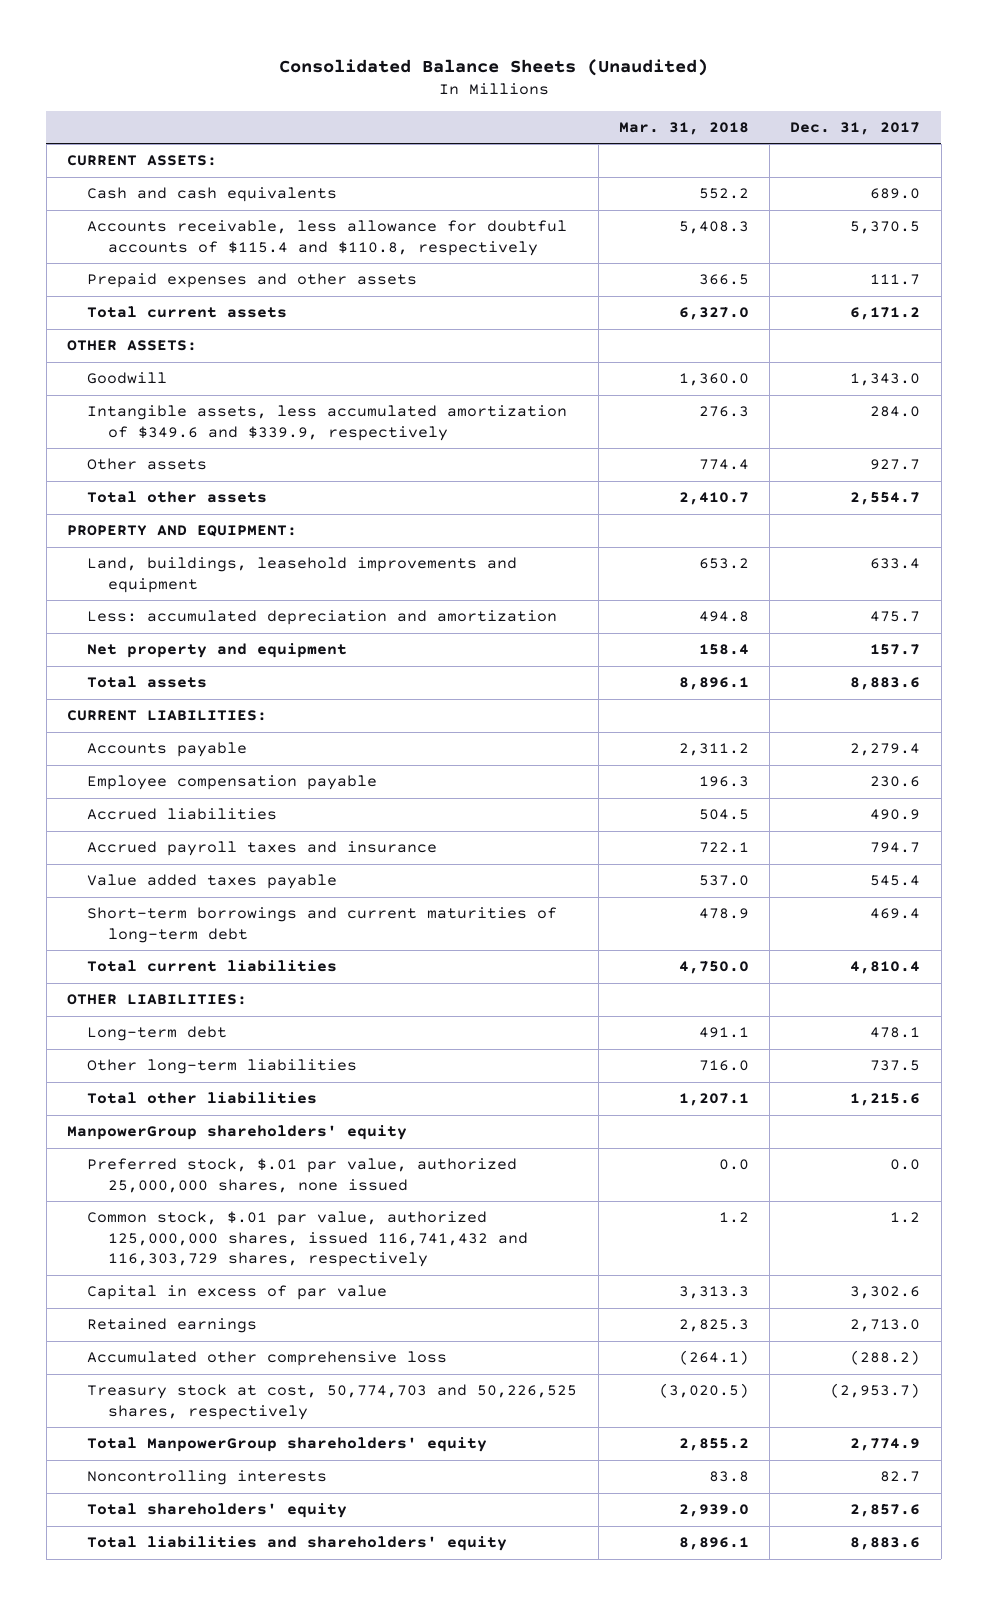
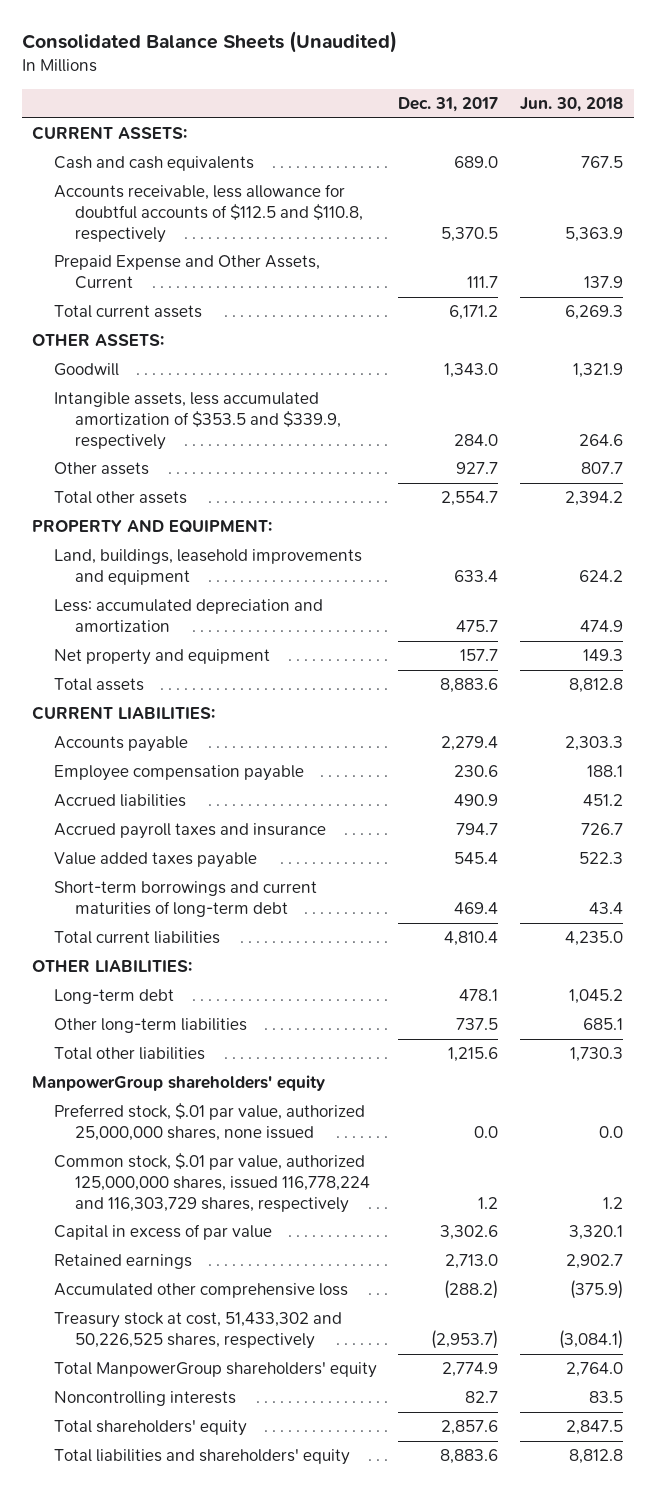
[618,121,749,135] Mar. 31, 2018 -> none
none -> [520,96,624,112] Jun. 30, 2018
[87,220,568,256] Accounts receivable, less allowance for doubtful accounts of $115.4 and $110.8, respectively -> [53,184,363,243] Accounts receivable, less allowance for doubtful accounts of $112.5 and $110.8, respectively
[87,273,418,289] Prepaid expenses and other assets -> [53,255,320,290] Prepaid Expense and Other Assets, Current
[87,405,568,441] Intangible assets, less accumulated amortization of $349.6 and $339.9, respectively -> [53,392,341,450] Intangible assets, less accumulated amortization of $353.5 and $339.9, respectively
[87,1211,529,1268] Common stock, $.01 par value, authorized 125,000,000 shares, issued 116,741,432 and 116,303,729 shares, respectively -> [53,1153,370,1213] Common stock, $.01 par value, authorized 125,000,000 shares, issued 116,778,224 and 116,303,729 shares, respectively
[87,1384,578,1420] Treasury stock at cost, 50,774,703 and 50,226,525 shares, respectively -> [53,1312,342,1350] Treasury stock at cost, 51,433,302 and 50,226,525 shares, respectively

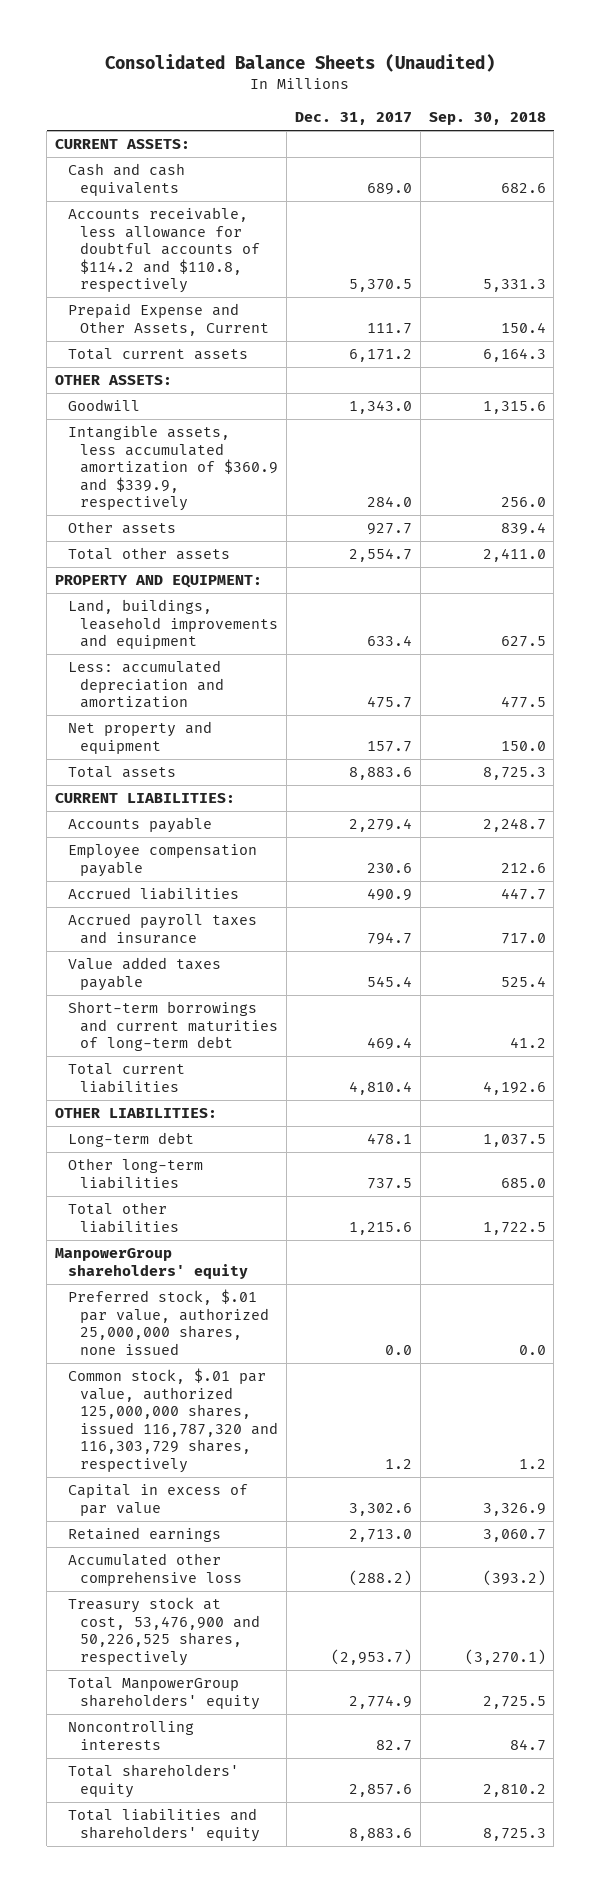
[520,96,624,112] Jun. 30, 2018 -> none
none -> [428,112,546,126] Sep. 30, 2018
[53,184,363,243] Accounts receivable, less allowance for doubtful accounts of $112.5 and $110.8, respectively -> [67,207,261,294] Accounts receivable, less allowance for doubtful accounts of $114.2 and $110.8, respectively
[53,392,341,450] Intangible assets, less accumulated amortization of $353.5 and $339.9, respectively -> [67,425,279,512] Intangible assets, less accumulated amortization of $360.9 and $339.9, respectively
[53,1153,370,1213] Common stock, $.01 par value, authorized 125,000,000 shares, issued 116,778,224 and 116,303,729 shares, respectively -> [67,1368,279,1473] Common stock, $.01 par value, authorized 125,000,000 shares, issued 116,787,320 and 116,303,729 shares, respectively
[53,1312,342,1350] Treasury stock at cost, 51,433,302 and 50,226,525 shares, respectively -> [67,1597,261,1666] Treasury stock at cost, 53,476,900 and 50,226,525 shares, respectively

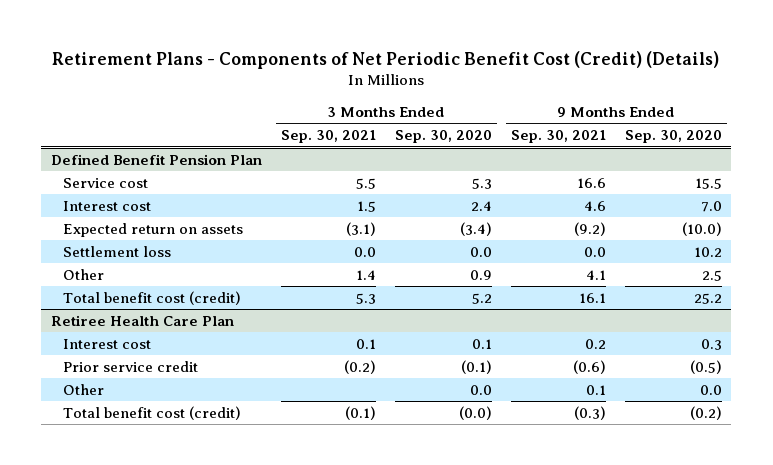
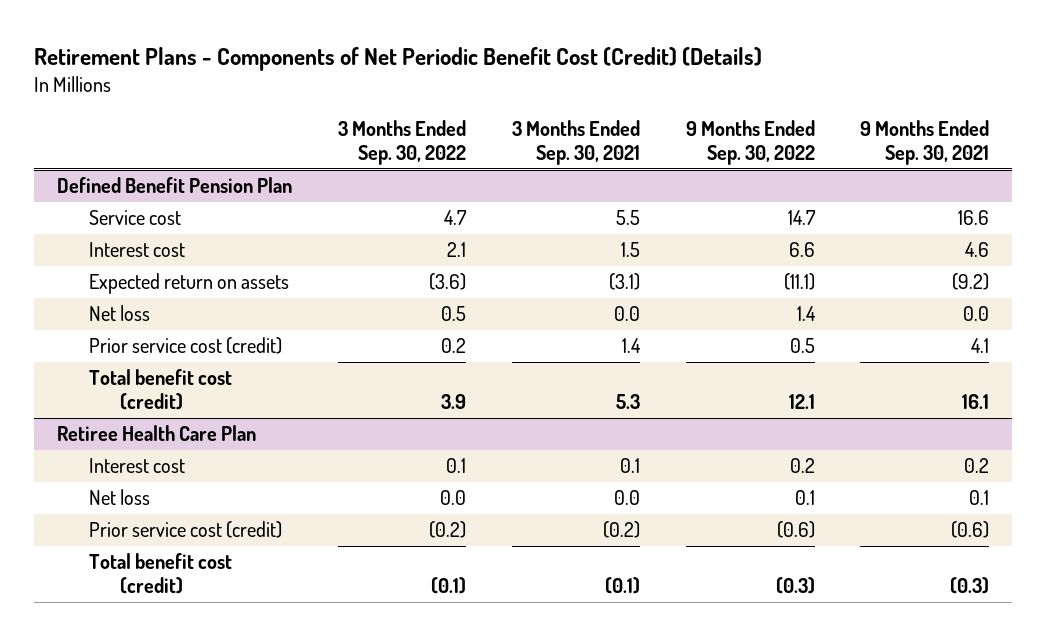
[394,130,492,144] Sep. 30, 2020 -> none
[624,130,722,144] Sep. 30, 2020 -> none
none -> [337,119,466,165] 3 Months Ended Sep. 30, 2022
none -> [685,119,815,165] 9 Months Ended Sep. 30, 2022
[62,245,171,257] Settlement loss -> none
none -> [88,305,150,322] Net loss
[62,268,104,280] Other -> [88,337,282,355] Prior service cost (credit)
[62,383,104,395] Other -> none
none -> [88,489,150,506] Net loss
[62,360,198,372] Prior service credit -> [88,521,282,539] Prior service cost (credit)

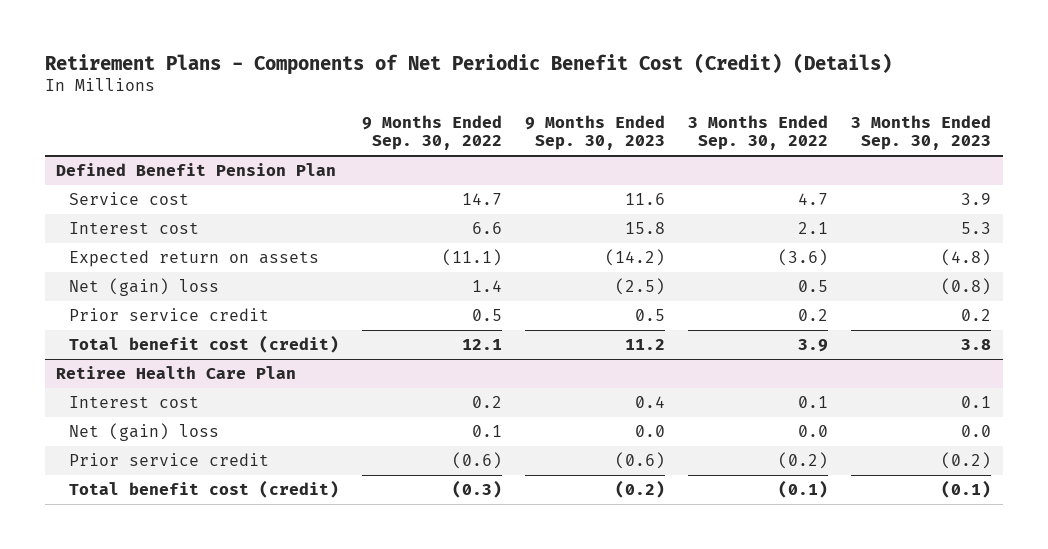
[511,119,640,165] 3 Months Ended Sep. 30, 2021 -> none
[860,119,990,165] 9 Months Ended Sep. 30, 2021 -> none
none -> [525,114,666,151] 9 Months Ended Sep. 30, 2023
none -> [851,114,992,151] 3 Months Ended Sep. 30, 2023
[88,305,150,322] Net loss -> [69,278,220,297] Net (gain) loss
[88,337,282,355] Prior service cost (credit) -> [69,308,270,322] Prior service credit
[88,489,150,506] Net loss -> [69,423,220,442] Net (gain) loss
[88,521,282,539] Prior service cost (credit) -> [69,453,270,467] Prior service credit

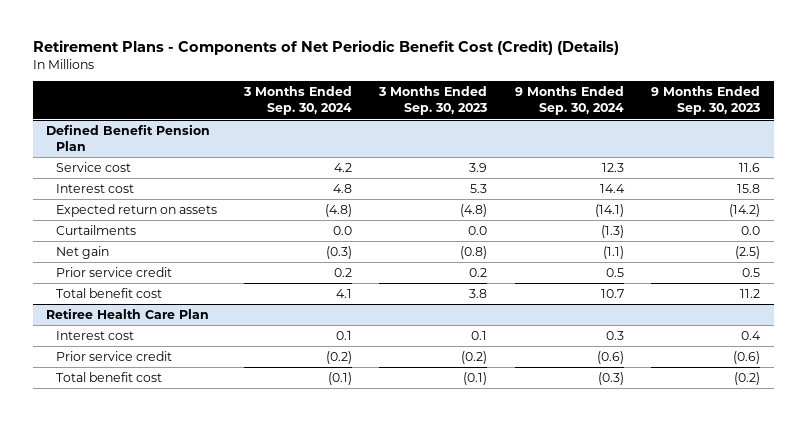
[362,114,503,151] 9 Months Ended Sep. 30, 2022 -> none
[688,114,829,151] 3 Months Ended Sep. 30, 2022 -> none
none -> [242,86,352,116] 3 Months Ended Sep. 30, 2024
none -> [514,86,624,116] 9 Months Ended Sep. 30, 2024
none -> [55,225,136,236] Curtailments
[69,278,220,297] Net (gain) loss -> [55,246,109,260] Net gain
[69,335,340,354] Total benefit cost (credit) -> [55,288,162,299] Total benefit cost
[69,423,220,442] Net (gain) loss -> none
[69,480,340,499] Total benefit cost (credit) -> [55,372,162,383] Total benefit cost

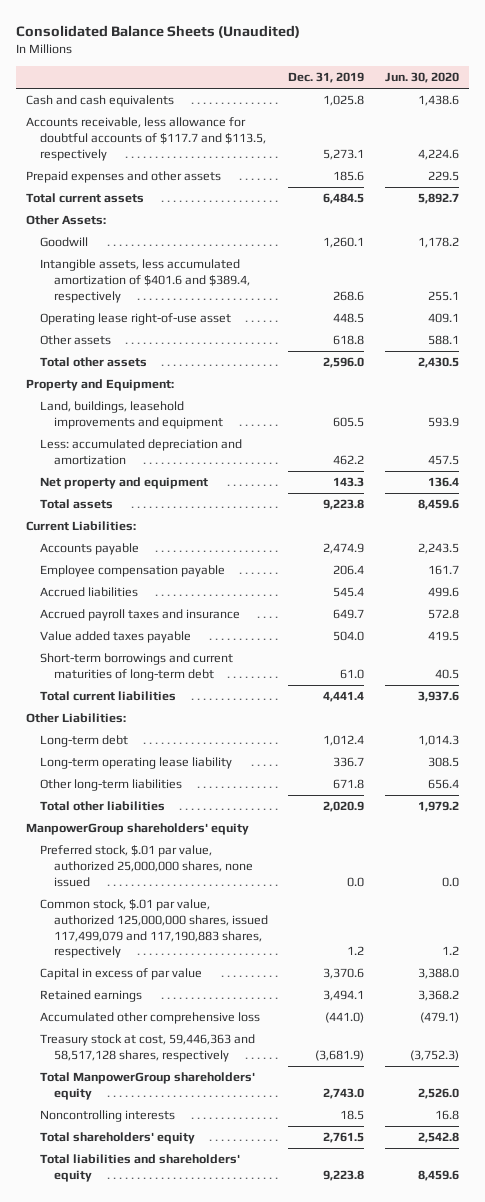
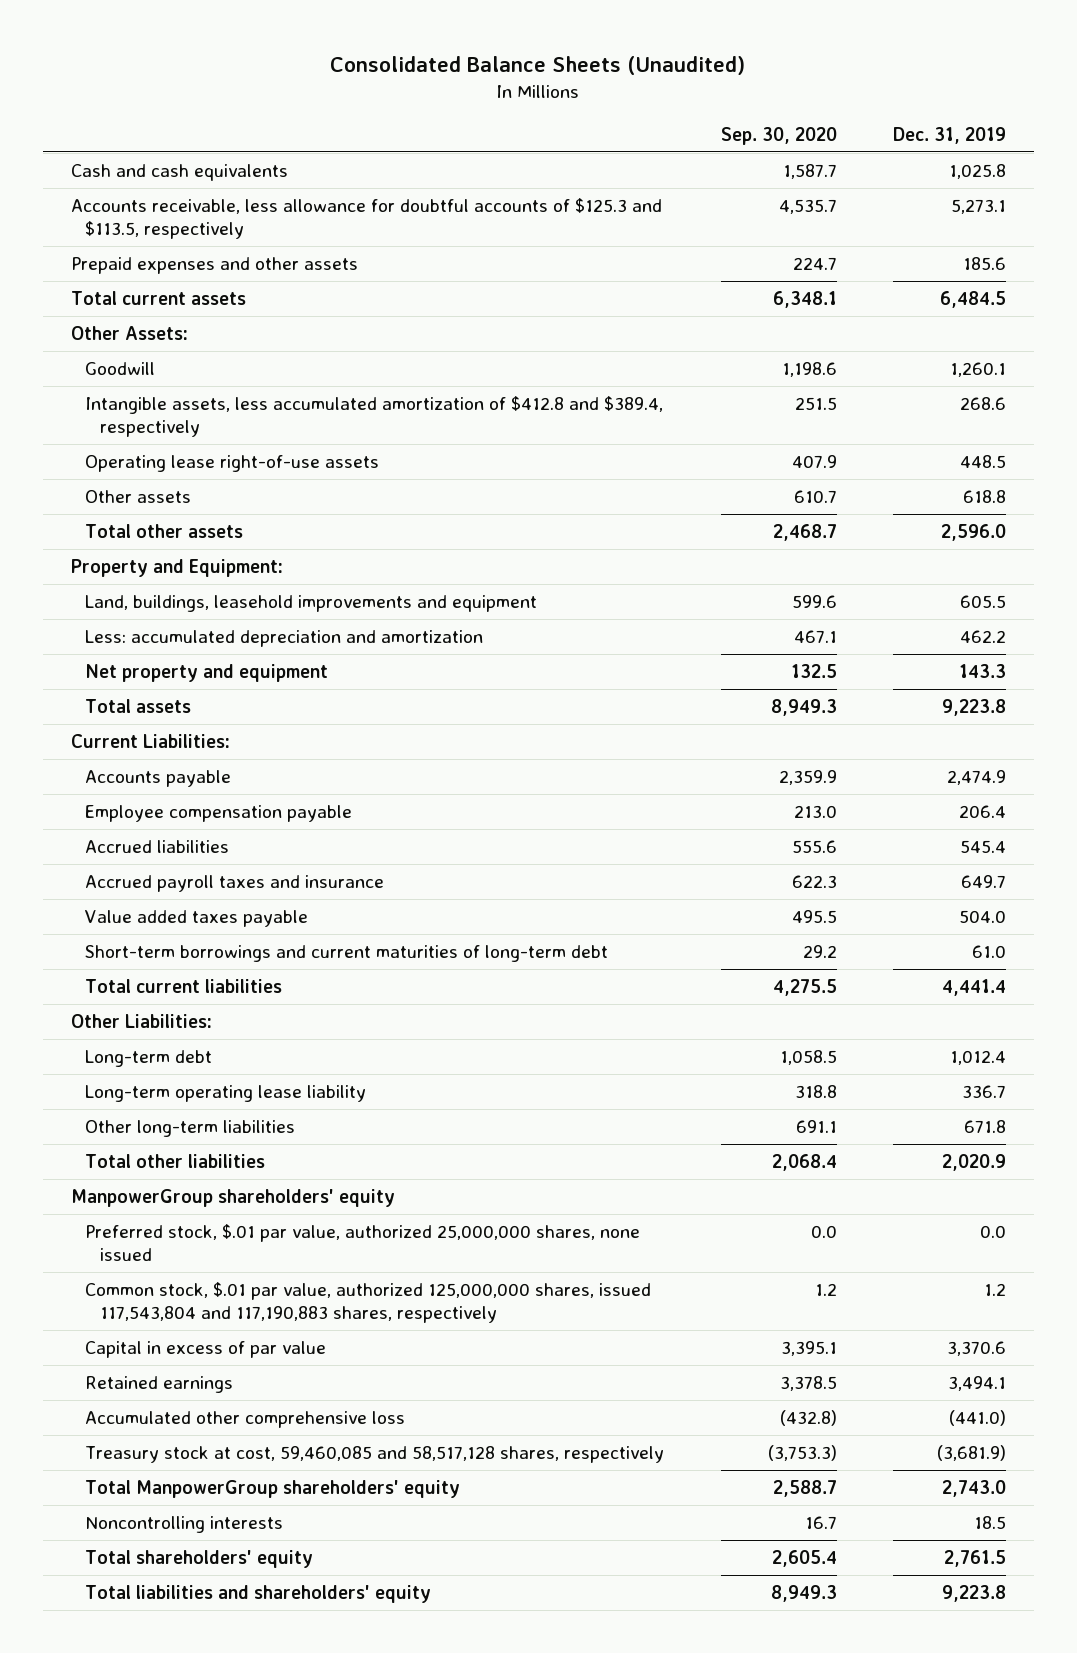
[384,71,459,83] Jun. 30, 2020 -> none
none -> [720,126,837,145] Sep. 30, 2020
[26,117,267,161] Accounts receivable, less allowance for doubtful accounts of $117.7 and $113.5, respectively -> [70,197,662,240] Accounts receivable, less allowance for doubtful accounts of $125.3 and $113.5, respectively
[40,259,250,303] Intangible assets, less accumulated amortization of $401.6 and $389.4, respectively -> [85,395,664,438] Intangible assets, less accumulated amortization of $412.8 and $389.4, respectively
[40,313,232,326] Operating lease right-of-use asset -> [85,454,380,472] Operating lease right-of-use assets
[40,899,268,959] Common stock, $.01 par value, authorized 125,000,000 shares, issued 117,499,079 and 117,190,883 shares, respectively -> [85,1281,652,1324] Common stock, $.01 par value, authorized 125,000,000 shares, issued 117,543,804 and 117,190,883 shares, respectively
[40,1034,256,1062] Treasury stock at cost, 59,446,363 and 58,517,128 shares, respectively -> [85,1445,665,1463] Treasury stock at cost, 59,460,085 and 58,517,128 shares, respectively

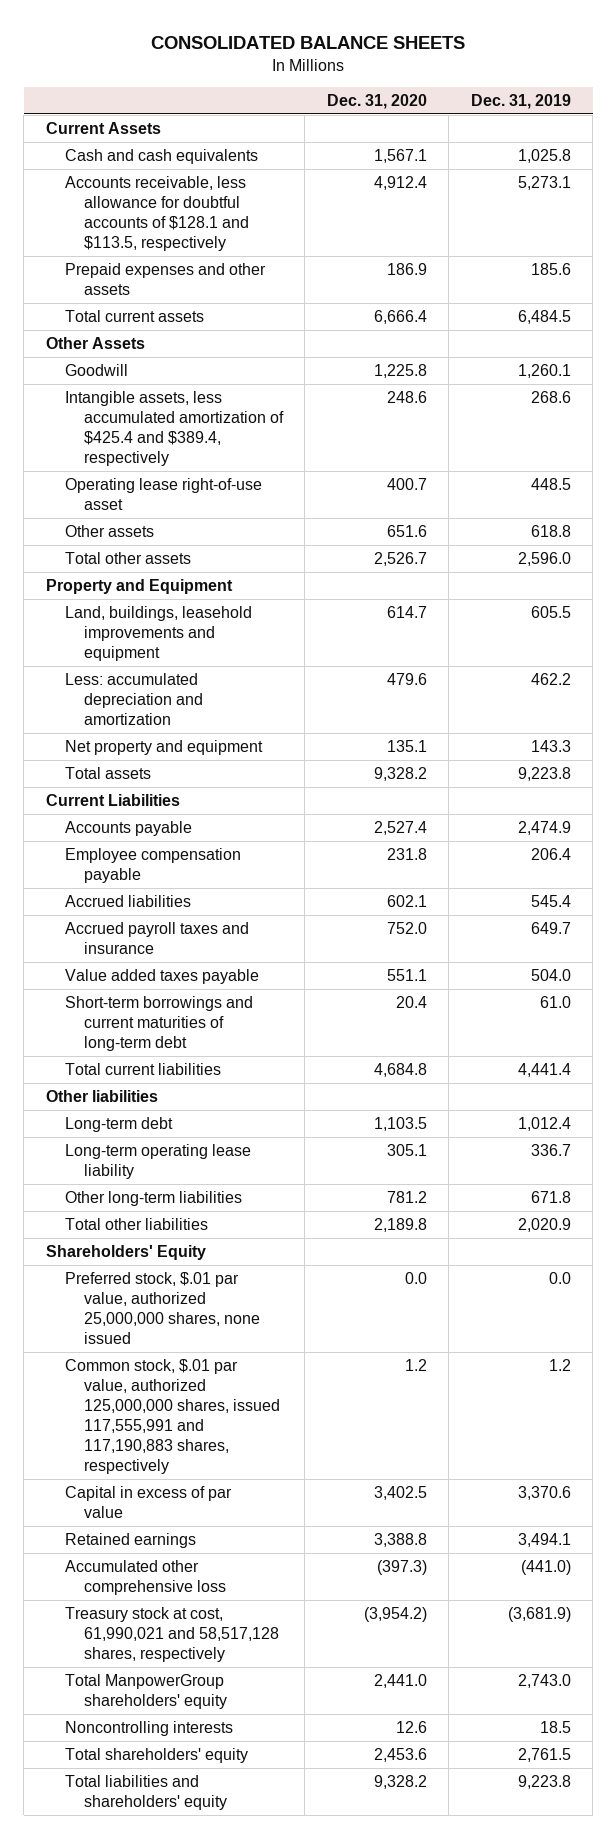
[330,56,746,76] Consolidated Balance Sheets (Unaudited) -> [151,35,466,49] CONSOLIDATED BALANCE SHEETS
[720,126,837,145] Sep. 30, 2020 -> none
none -> [326,93,427,109] Dec. 31, 2020
none -> [45,122,161,135] Current Assets
[70,197,662,240] Accounts receivable, less allowance for doubtful accounts of $125.3 and $113.5, respectively -> [64,176,249,252] Accounts receivable, less allowance for doubtful accounts of $128.1 and $113.5, respectively
[70,325,188,340] Other Assets: -> [45,337,145,350] Other Assets
[85,395,664,438] Intangible assets, less accumulated amortization of $412.8 and $389.4, respectively -> [64,391,284,467] Intangible assets, less accumulated amortization of $425.4 and $389.4, respectively
[85,454,380,472] Operating lease right-of-use assets -> [64,478,262,511] Operating lease right-of-use asset
[70,558,283,577] Property and Equipment: -> [45,579,233,595] Property and Equipment
[70,733,230,748] Current Liabilities: -> [45,794,180,807] Current Liabilities
[70,1013,212,1028] Other Liabilities: -> [45,1090,158,1103] Other liabilities
[70,1188,395,1207] ManpowerGroup shareholders' equity -> [45,1245,206,1261] Shareholders' Equity
[85,1281,652,1324] Common stock, $.01 par value, authorized 125,000,000 shares, issued 117,543,804 and 117,190,883 shares, respectively -> [64,1359,280,1475] Common stock, $.01 par value, authorized 125,000,000 shares, issued 117,555,991 and 117,190,883 shares, respectively
[85,1445,665,1463] Treasury stock at cost, 59,460,085 and 58,517,128 shares, respectively -> [64,1607,279,1663] Treasury stock at cost, 61,990,021 and 58,517,128 shares, respectively

